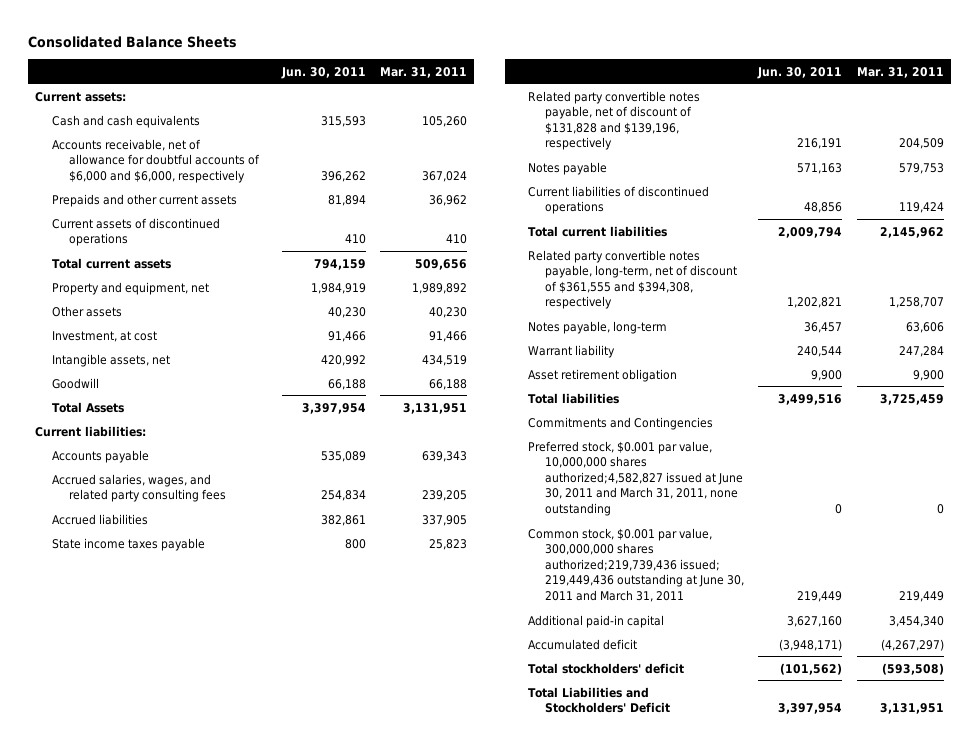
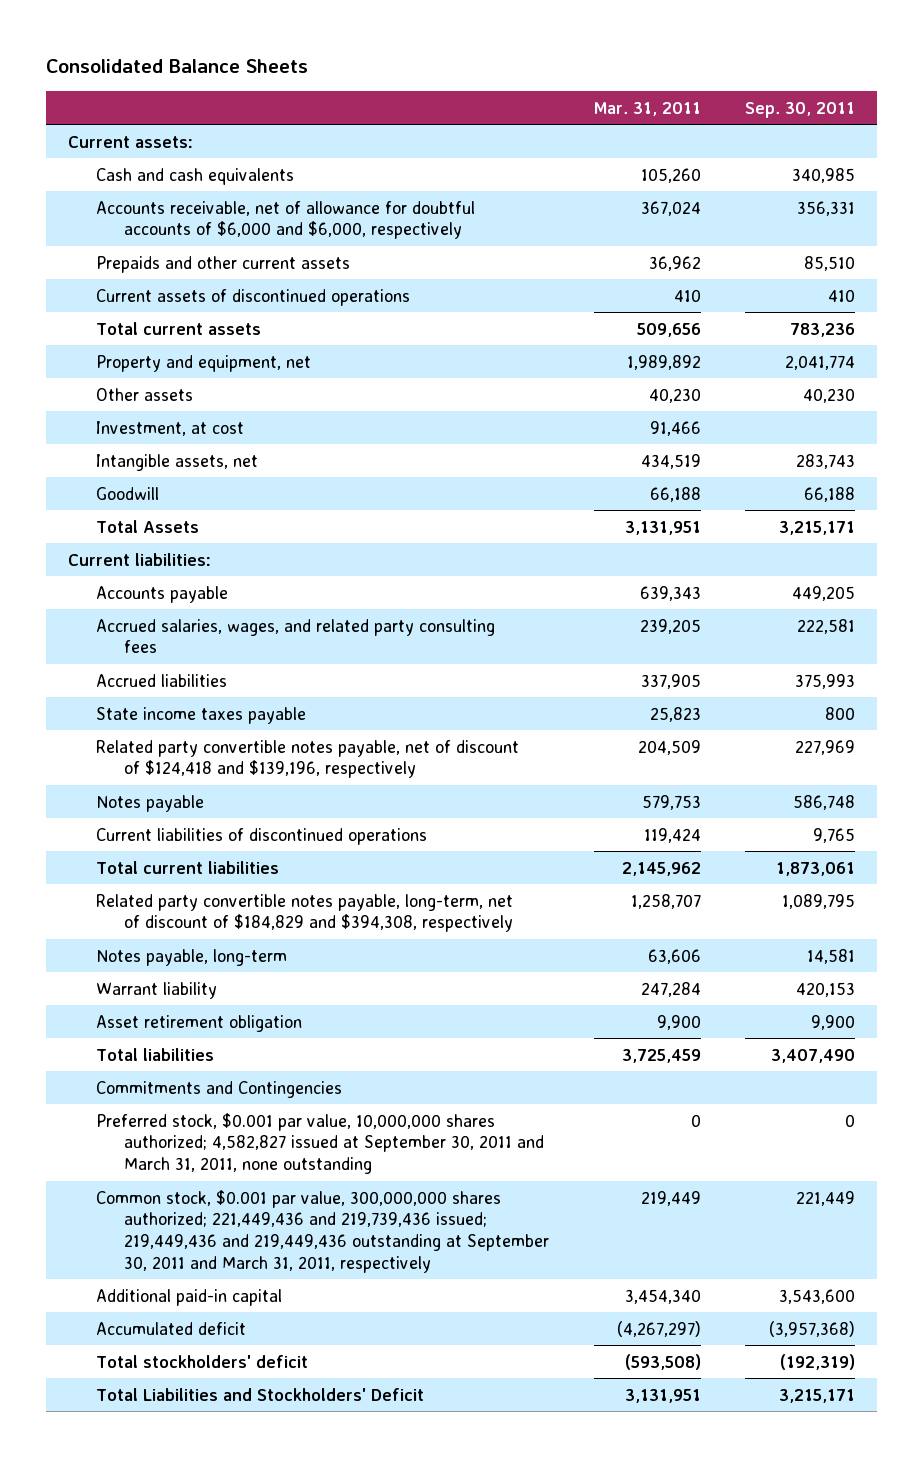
[280,66,366,79] Jun. 30, 2011 -> none
none -> [745,101,856,118] Sep. 30, 2011
[528,90,701,151] Related party convertible notes payable, net of discount of $131,828 and $139,196, respectively -> [96,739,520,779] Related party convertible notes payable, net of discount of $124,418 and $139,196, respectively
[528,249,738,310] Related party convertible notes payable, long-term, net of discount of $361,555 and $394,308, respectively -> [96,893,514,933] Related party convertible notes payable, long-term, net of discount of $184,829 and $394,308, respectively
[528,440,744,516] Preferred stock, $0.001 par value, 10,000,000 shares authorized;4,582,827 issued at June 30, 2011 and March 31, 2011, none outstanding -> [96,1112,545,1175] Preferred stock, $0.001 par value, 10,000,000 shares authorized; 4,582,827 issued at September 30, 2011 and March 31, 2011, none outstanding
[528,527,745,602] Common stock, $0.001 par value, 300,000,000 shares authorized;219,739,436 issued; 219,449,436 outstanding at June 30, 2011 and March 31, 2011 -> [96,1189,550,1273] Common stock, $0.001 par value, 300,000,000 shares authorized; 221,449,436 and 219,739,436 issued; 219,449,436 and 219,449,436 outstanding at September 30, 2011 and March 31, 2011, respectively

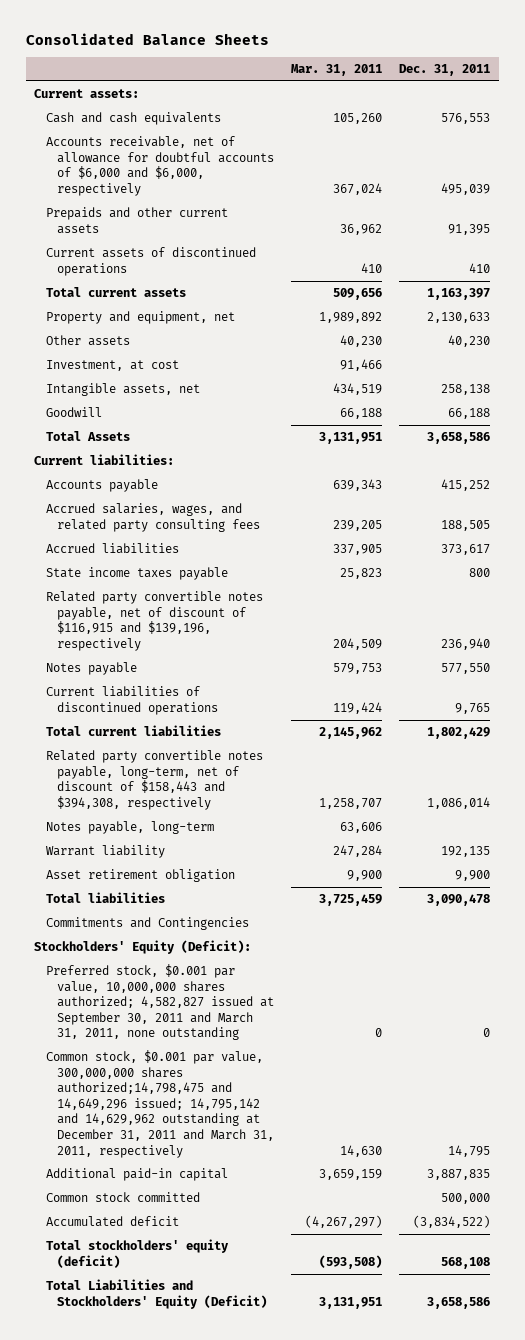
[745,101,856,118] Sep. 30, 2011 -> none
none -> [399,64,491,77] Dec. 31, 2011
[96,739,520,779] Related party convertible notes payable, net of discount of $124,418 and $139,196, respectively -> [45,591,263,651] Related party convertible notes payable, net of discount of $116,915 and $139,196, respectively
[96,893,514,933] Related party convertible notes payable, long-term, net of discount of $184,829 and $394,308, respectively -> [45,750,263,810] Related party convertible notes payable, long-term, net of discount of $158,443 and $394,308, respectively
none -> [34,940,252,955] Stockholders' Equity (Deficit):
[96,1189,550,1273] Common stock, $0.001 par value, 300,000,000 shares authorized; 221,449,436 and 219,739,436 issued; 219,449,436 and 219,449,436 outstanding at September 30, 2011 and March 31, 2011, respectively -> [45,1050,275,1158] Common stock, $0.001 par value, 300,000,000 shares authorized;14,798,475 and 14,649,296 issued; 14,795,142 and 14,629,962 outstanding at December 31, 2011 and March 31, 2011, respectively
[640,1190,701,1206] 219,449 -> [340,1144,383,1157] 14,630
[624,1288,701,1304] 3,454,340 -> [319,1169,383,1181] 3,659,159
none -> [45,1192,200,1203] Common stock committed
[96,1354,309,1368] Total stockholders' deficit -> [45,1239,229,1268] Total stockholders' equity (deficit)
[96,1387,425,1401] Total Liabilities and Stockholders' Deficit -> [45,1279,268,1309] Total Liabilities and Stockholders' Equity (Deficit)

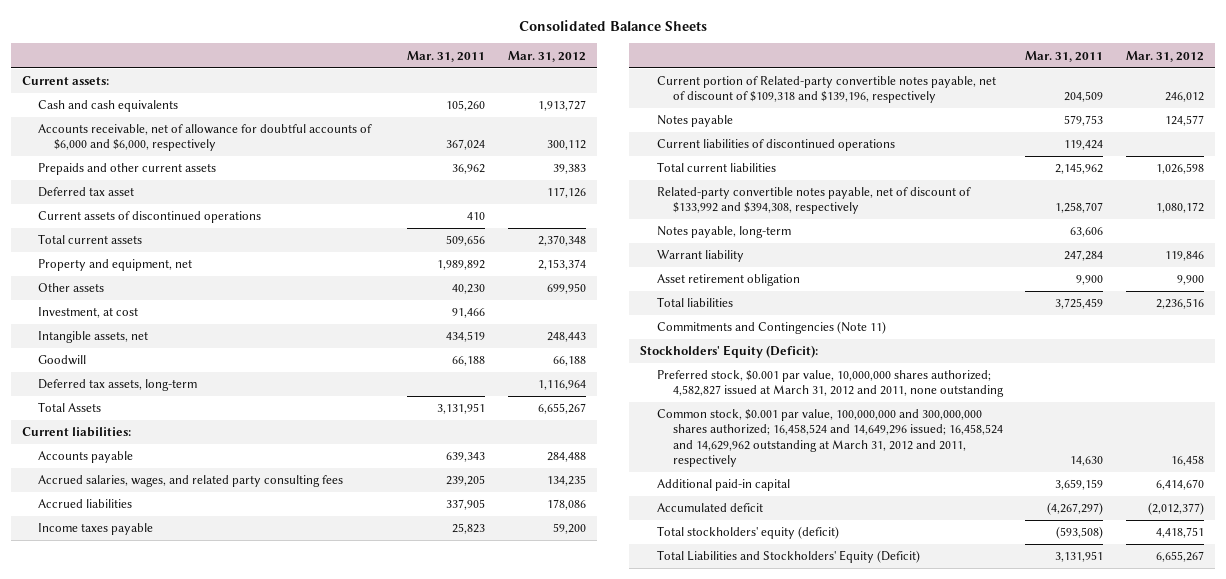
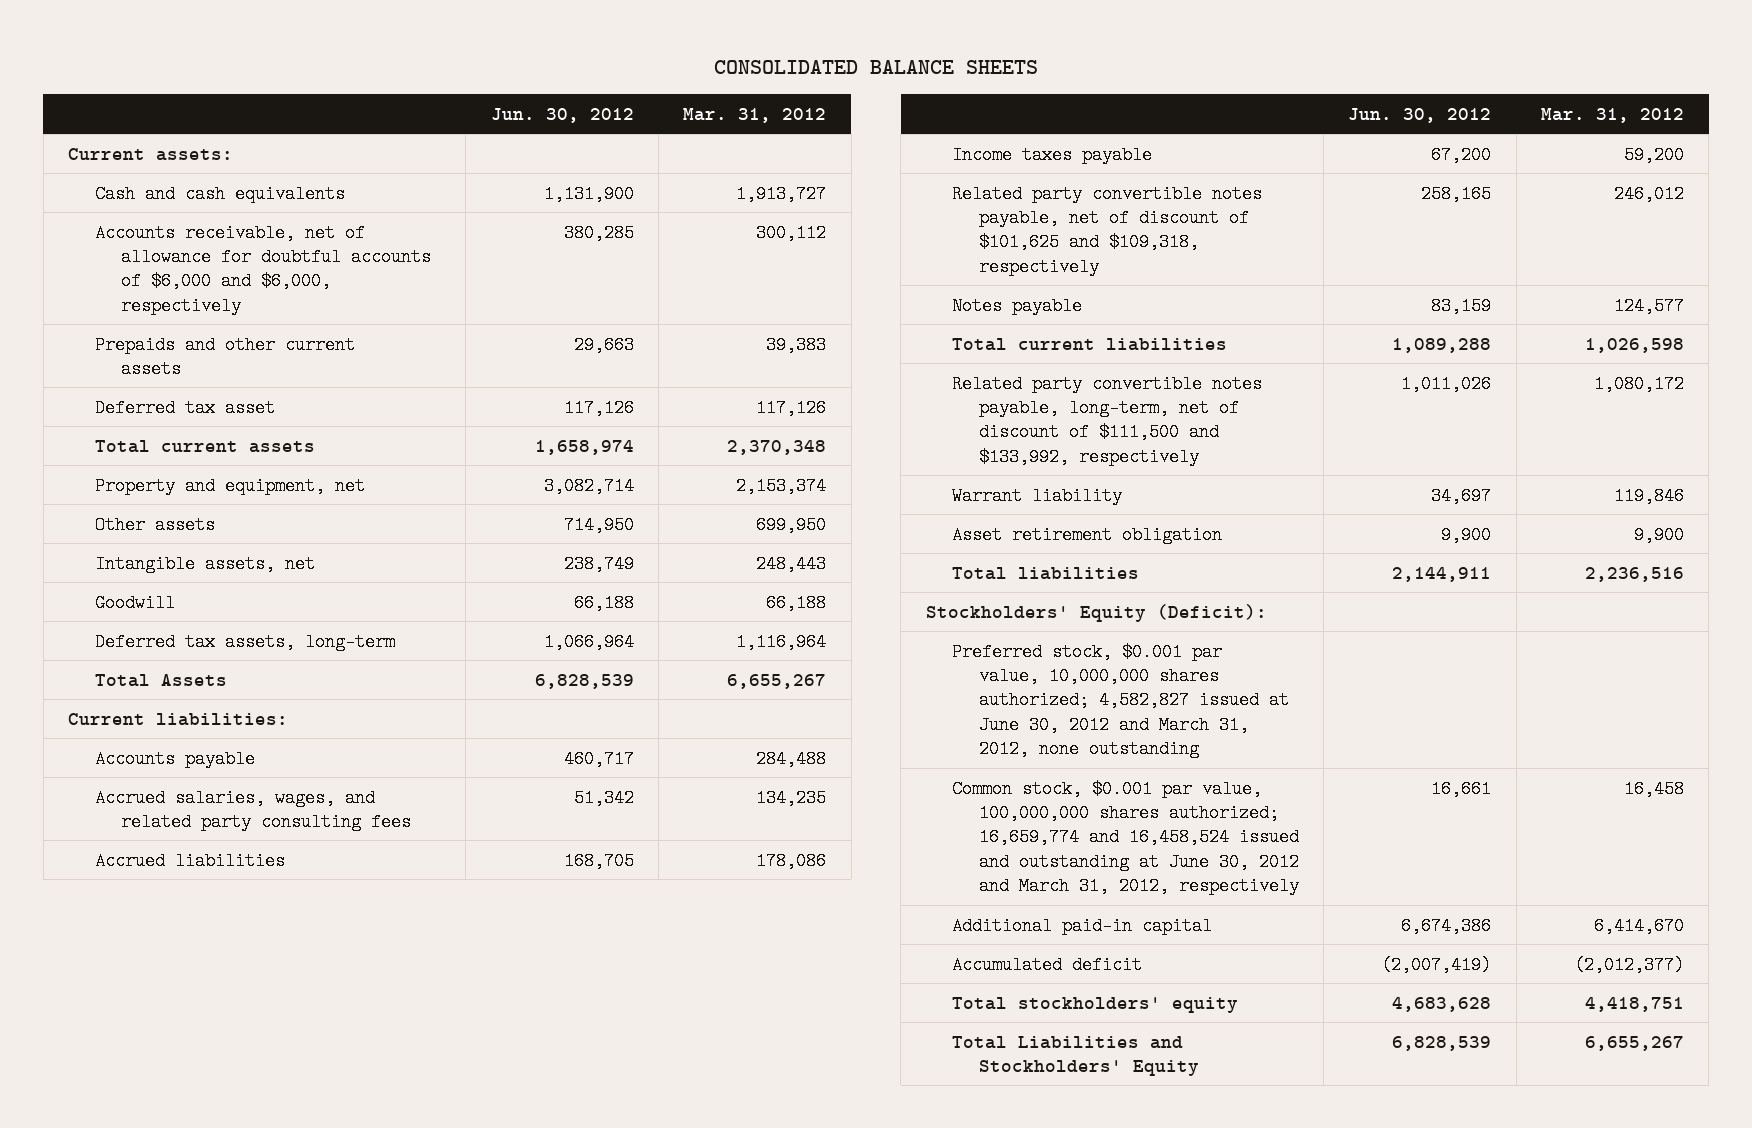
[519,19,708,31] Consolidated Balance Sheets -> [714,60,1039,75] CONSOLIDATED BALANCE SHEETS
[407,50,486,62] Mar. 31, 2011 -> none
none -> [490,107,634,123] Jun. 30, 2012
[38,211,262,224] Current assets of discontinued operations -> none
[38,307,139,319] Investment, at cost -> none
[656,76,996,104] Current portion of Related-party convertible notes payable, net of discount of $109,318 and $139,196, respectively -> [952,184,1263,276] Related party convertible notes payable, net of discount of $101,625 and $109,318, respectively
[656,139,895,152] Current liabilities of discontinued operations -> none
[656,226,791,239] Notes payable, long-term -> none
[656,187,971,215] Related-party convertible notes payable, net of discount of $133,992 and $394,308, respectively -> [952,374,1263,466] Related party convertible notes payable, long-term, net of discount of $111,500 and $133,992, respectively
[656,321,886,335] Commitments and Contingencies (Note 11) -> none
[656,370,1004,398] Preferred stock, $0.001 par value, 10,000,000 shares authorized; 4,582,827 issued at March 31, 2012 and 2011, none outstanding -> [952,642,1289,759] Preferred stock, $0.001 par value, 10,000,000 shares authorized; 4,582,827 issued at June 30, 2012 and March 31, 2012, none outstanding
[656,409,1003,467] Common stock, $0.001 par value, 100,000,000 and 300,000,000 shares authorized; 16,458,524 and 14,649,296 issued; 16,458,524 and 14,629,962 outstanding at March 31, 2012 and 2011, respectively -> [952,779,1299,896] Common stock, $0.001 par value, 100,000,000 shares authorized; 16,659,774 and 16,458,524 issued and outstanding at June 30, 2012 and March 31, 2012, respectively
[656,526,839,540] Total stockholders' equity (deficit) -> [952,996,1239,1013] Total stockholders' equity
[656,550,920,564] Total Liabilities and Stockholders' Equity (Deficit) -> [952,1035,1199,1076] Total Liabilities and Stockholders' Equity

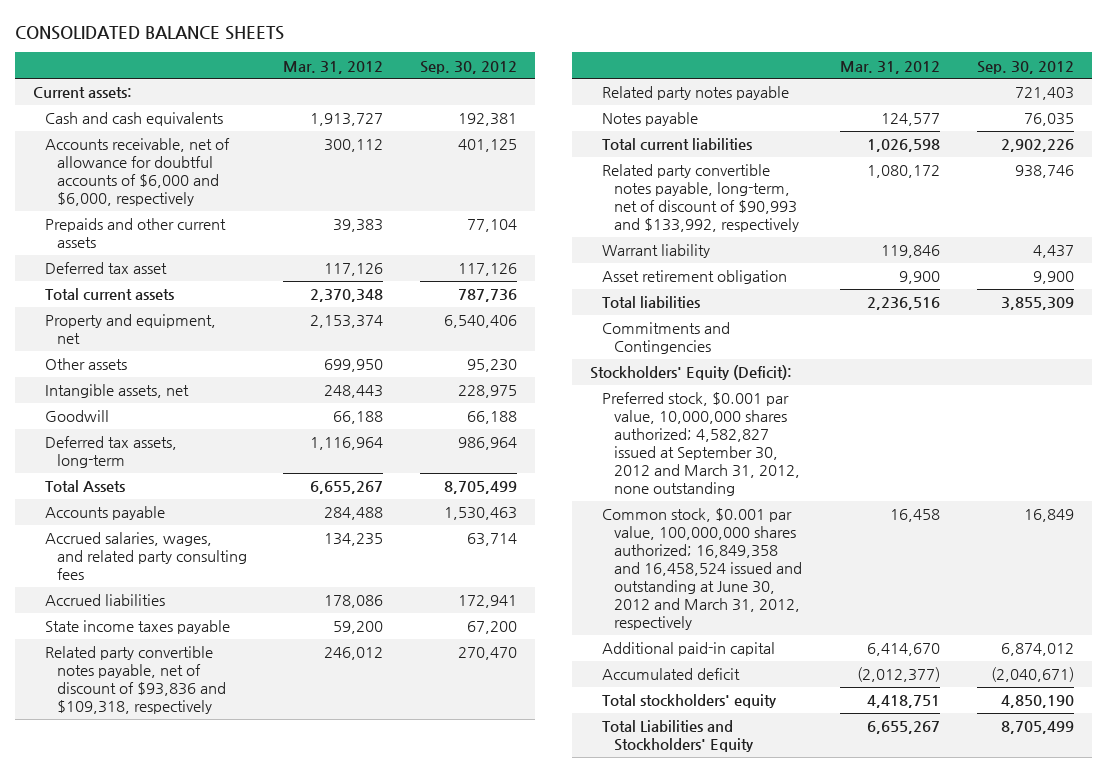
[490,107,634,123] Jun. 30, 2012 -> none
none -> [419,60,517,74] Sep. 30, 2012
[68,712,289,726] Current liabilities: -> none
[952,145,1153,164] Income taxes payable -> [44,620,230,635] State income taxes payable
[952,184,1263,276] Related party convertible notes payable, net of discount of $101,625 and $109,318, respectively -> [44,646,226,715] Related party convertible notes payable, net of discount of $93,836 and $109,318, respectively
none -> [601,86,789,101] Related party notes payable
[952,374,1263,466] Related party convertible notes payable, long-term, net of discount of $111,500 and $133,992, respectively -> [601,164,799,233] Related party convertible notes payable, long-term, net of discount of $90,993 and $133,992, respectively
none -> [601,322,730,355] Commitments and Contingencies
[952,642,1289,759] Preferred stock, $0.001 par value, 10,000,000 shares authorized; 4,582,827 issued at June 30, 2012 and March 31, 2012, none outstanding -> [601,392,800,497] Preferred stock, $0.001 par value, 10,000,000 shares authorized; 4,582,827 issued at September 30, 2012 and March 31, 2012, none outstanding
[952,779,1299,896] Common stock, $0.001 par value, 100,000,000 shares authorized; 16,659,774 and 16,458,524 issued and outstanding at June 30, 2012 and March 31, 2012, respectively -> [601,508,802,631] Common stock, $0.001 par value, 100,000,000 shares authorized; 16,849,358 and 16,458,524 issued and outstanding at June 30, 2012 and March 31, 2012, respectively

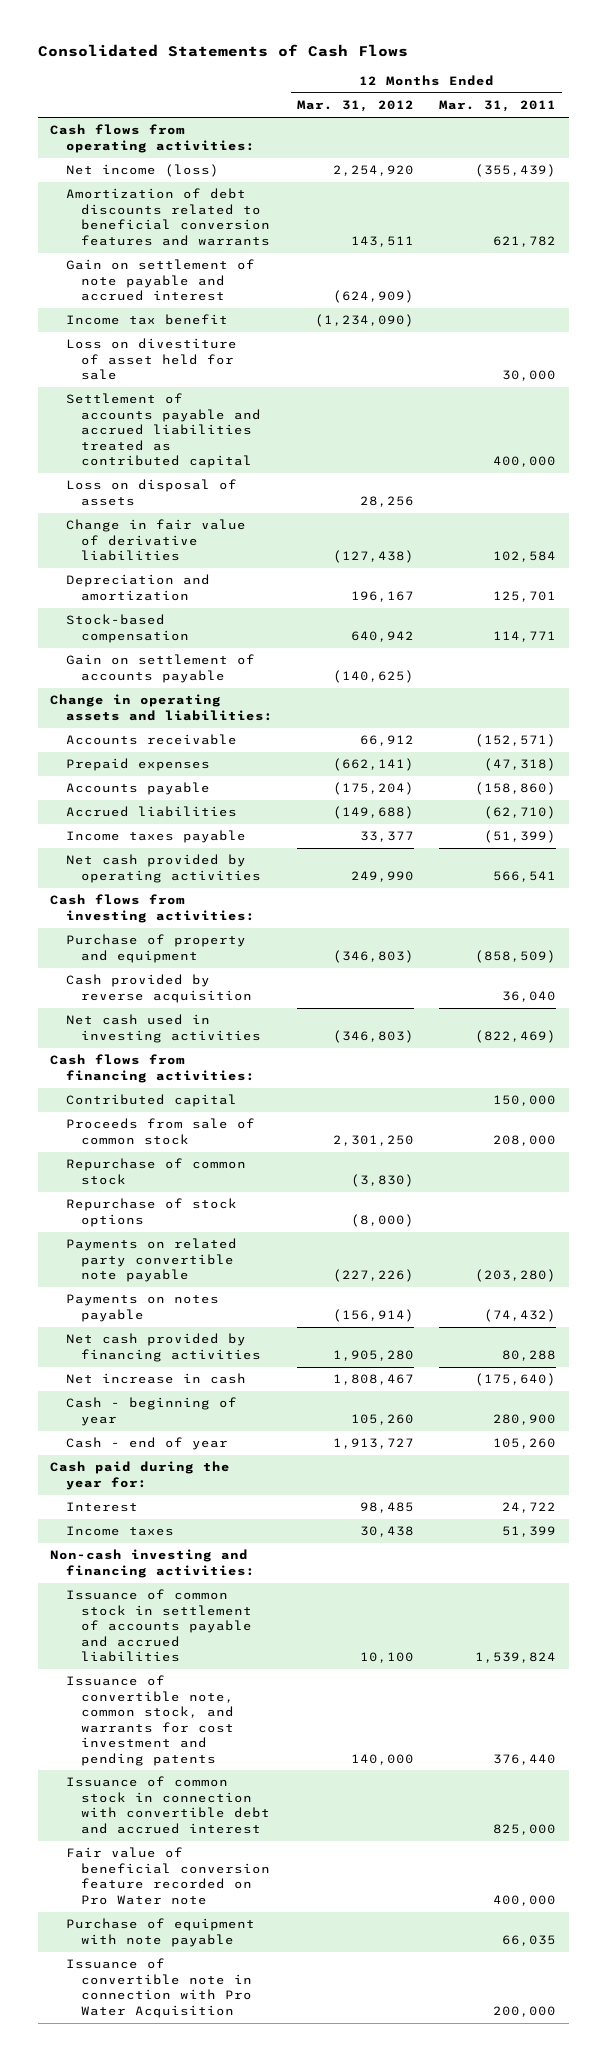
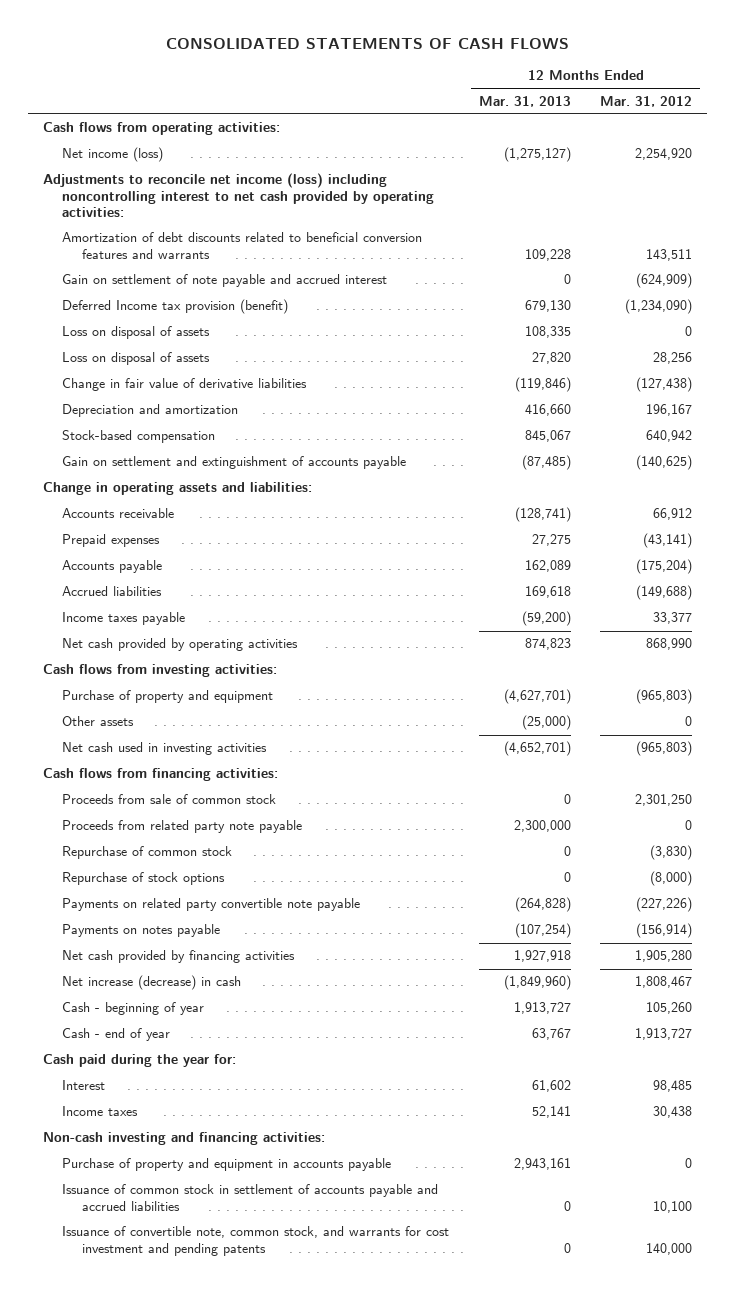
[37,44,408,58] Consolidated Statements of Cash Flows -> [165,38,569,50] CONSOLIDATED STATEMENTS OF CASH FLOWS
[439,100,557,113] Mar. 31, 2011 -> none
none -> [478,95,571,107] Mar. 31, 2013
none -> [42,173,435,217] Adjustments to reconcile net income (loss) including noncontrolling interest to net cash provided by operating activities:
[65,338,237,381] Loss on divestiture of asset held for sale -> none
[65,393,262,469] Settlement of accounts payable and accrued liabilities treated as contributed capital -> none
[65,314,228,326] Income tax benefit -> [62,299,289,315] Deferred Income tax provision (benefit)
none -> [62,326,211,340] Loss on disposal of assets
[65,654,255,683] Gain on settlement of accounts payable -> [62,456,407,470] Gain on settlement and extinguishment of accounts payable
[333,758,415,772] (662,141) -> [643,533,693,549] (43,141)
[351,870,415,882] 249,990 -> [646,638,693,651] 868,990
[65,974,253,1003] Cash provided by reverse acquisition -> none
[333,949,415,963] (346,803) -> [636,689,693,705] (965,803)
none -> [62,716,135,727] Other assets
[333,1029,415,1043] (346,803) -> [636,741,693,757] (965,803)
[65,1094,237,1108] Contributed capital -> none
none -> [62,820,303,834] Proceeds from related party note payable
[65,1373,246,1385] Net increase in cash -> [62,975,242,991] Net increase (decrease) in cash
none -> [62,1158,392,1172] Purchase of property and equipment in accounts payable
[65,1776,271,1834] Issuance of common stock in connection with convertible debt and accrued interest -> none
[65,1847,271,1905] Fair value of beneficial conversion feature recorded on Pro Water note -> none
[65,1918,255,1947] Purchase of equipment with note payable -> none
[65,1958,253,2018] Issuance of convertible note in connection with Pro Water Acquisition -> none

